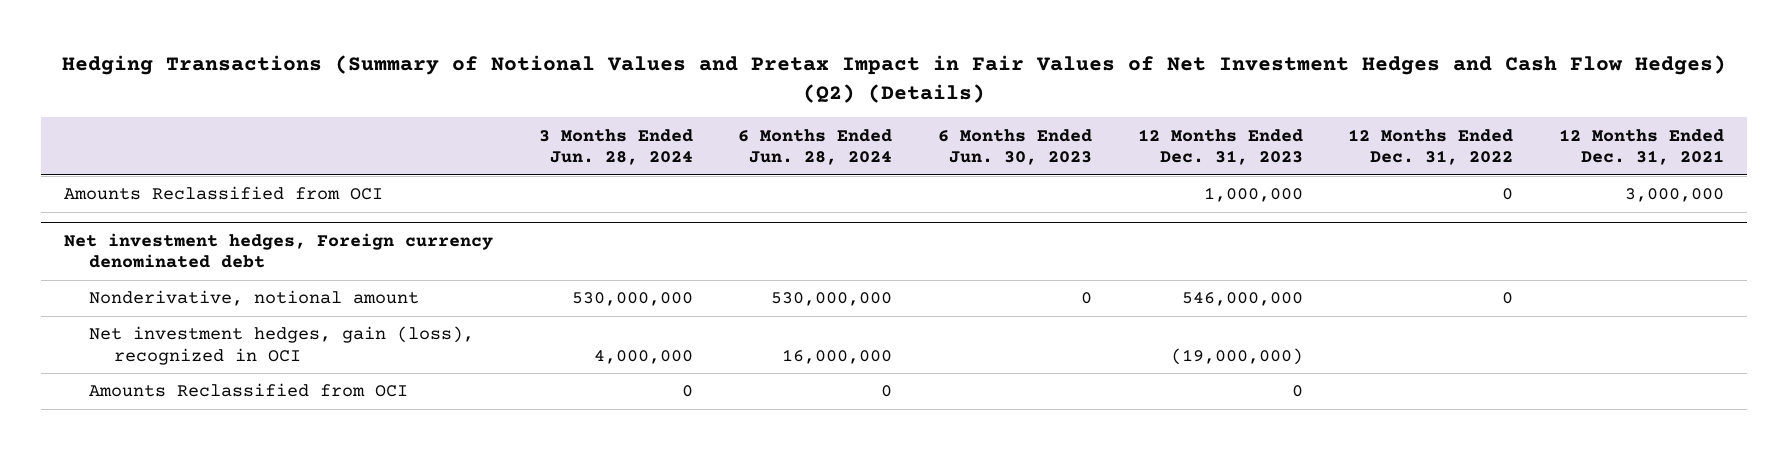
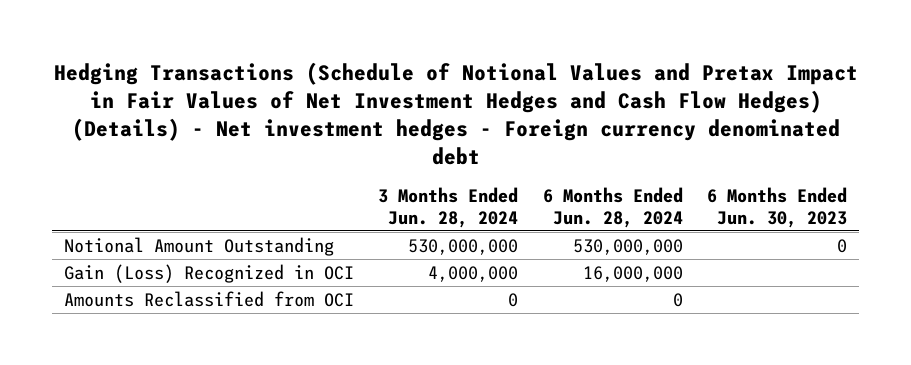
[62,55,1727,103] Hedging Transactions (Summary of Notional Values and Pretax Impact in Fair Values of Net Investment Hedges and Cash Flow Hedges) (Q2) (Details) -> [53,62,858,166] Hedging Transactions (Schedule of Notional Values and Pretax Impact in Fair Values of Net Investment Hedges and Cash Flow Hedges) (Details) - Net investment hedges - Foreign currency denominated debt
[1137,128,1303,166] 12 Months Ended Dec. 31, 2023 -> none
[1348,128,1514,166] 12 Months Ended Dec. 31, 2022 -> none
[1558,128,1724,166] 12 Months Ended Dec. 31, 2021 -> none
[64,186,384,201] Amounts Reclassified from OCI -> none
[64,232,494,269] Net investment hedges, Foreign currency denominated debt -> none
[89,290,420,307] Nonderivative, notional amount -> [64,236,335,256] Notional Amount Outstanding
[89,326,475,365] Net investment hedges, gain (loss), recognized in OCI -> [64,263,355,283] Gain (Loss) Recognized in OCI

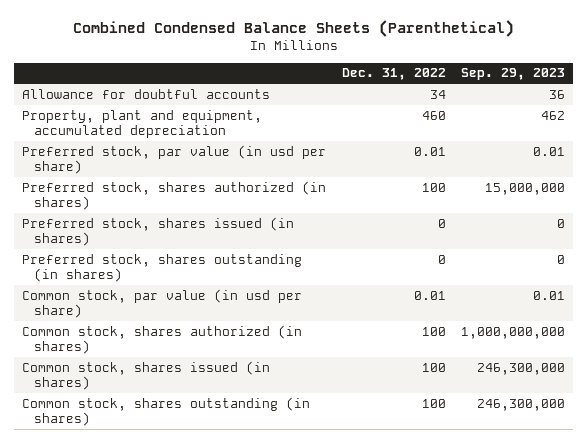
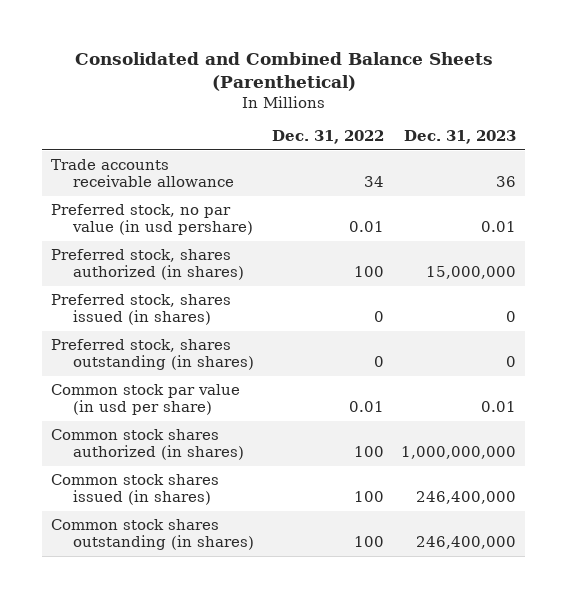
[72,20,514,38] Combined Condensed Balance Sheets (Parenthetical) -> [74,52,493,92] Consolidated and Combined Balance Sheets (Parenthetical)
[461,68,566,81] Sep. 29, 2023 -> none
none -> [404,130,517,145] Dec. 31, 2023
[21,109,262,139] Property, plant and equipment, accumulated depreciation -> none
[21,88,270,99] Allowance for doubtful accounts -> [51,158,235,188] Trade accounts receivable allowance
[21,144,326,175] Preferred stock, par value (in usd per share) -> [51,203,254,236] Preferred stock, no par value (in usd pershare)
[21,288,302,319] Common stock, par value (in usd per share) -> [51,383,241,416] Common stock par value (in usd per share)
[21,324,302,355] Common stock, shares authorized (in shares) -> [51,428,245,461] Common stock shares authorized (in shares)
[21,360,270,391] Common stock, shares issued (in shares) -> [51,473,220,506] Common stock shares issued (in shares)
[21,396,310,427] Common stock, shares outstanding (in shares) -> [51,518,255,551] Common stock shares outstanding (in shares)

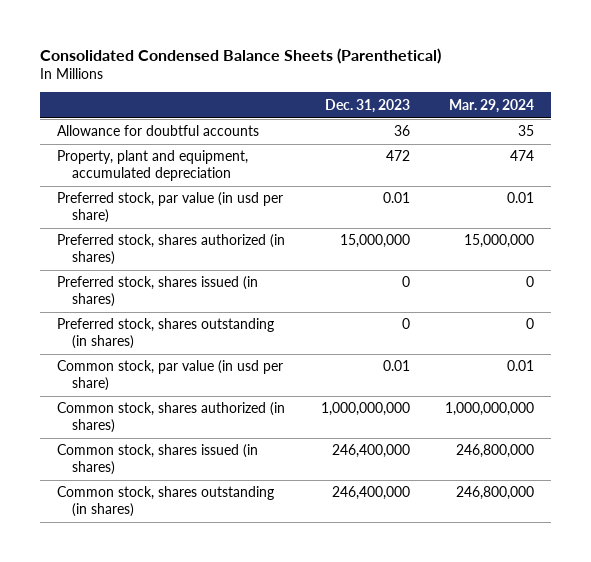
[74,52,493,92] Consolidated and Combined Balance Sheets (Parenthetical) -> [39,47,441,64] Consolidated Condensed Balance Sheets (Parenthetical)
[271,130,384,145] Dec. 31, 2022 -> none
none -> [448,98,534,113] Mar. 29, 2024
[51,158,235,188] Trade accounts receivable allowance -> [57,125,260,137] Allowance for doubtful accounts
none -> [57,150,249,181] Property, plant and equipment, accumulated depreciation
[51,203,254,236] Preferred stock, no par value (in usd pershare) -> [57,192,284,223] Preferred stock, par value (in usd per share)
[51,383,241,416] Common stock par value (in usd per share) -> [57,360,284,391] Common stock, par value (in usd per share)
[51,428,245,461] Common stock shares authorized (in shares) -> [57,402,286,433] Common stock, shares authorized (in shares)
[51,473,220,506] Common stock shares issued (in shares) -> [57,444,259,475] Common stock, shares issued (in shares)
[51,518,255,551] Common stock shares outstanding (in shares) -> [57,486,275,517] Common stock, shares outstanding (in shares)

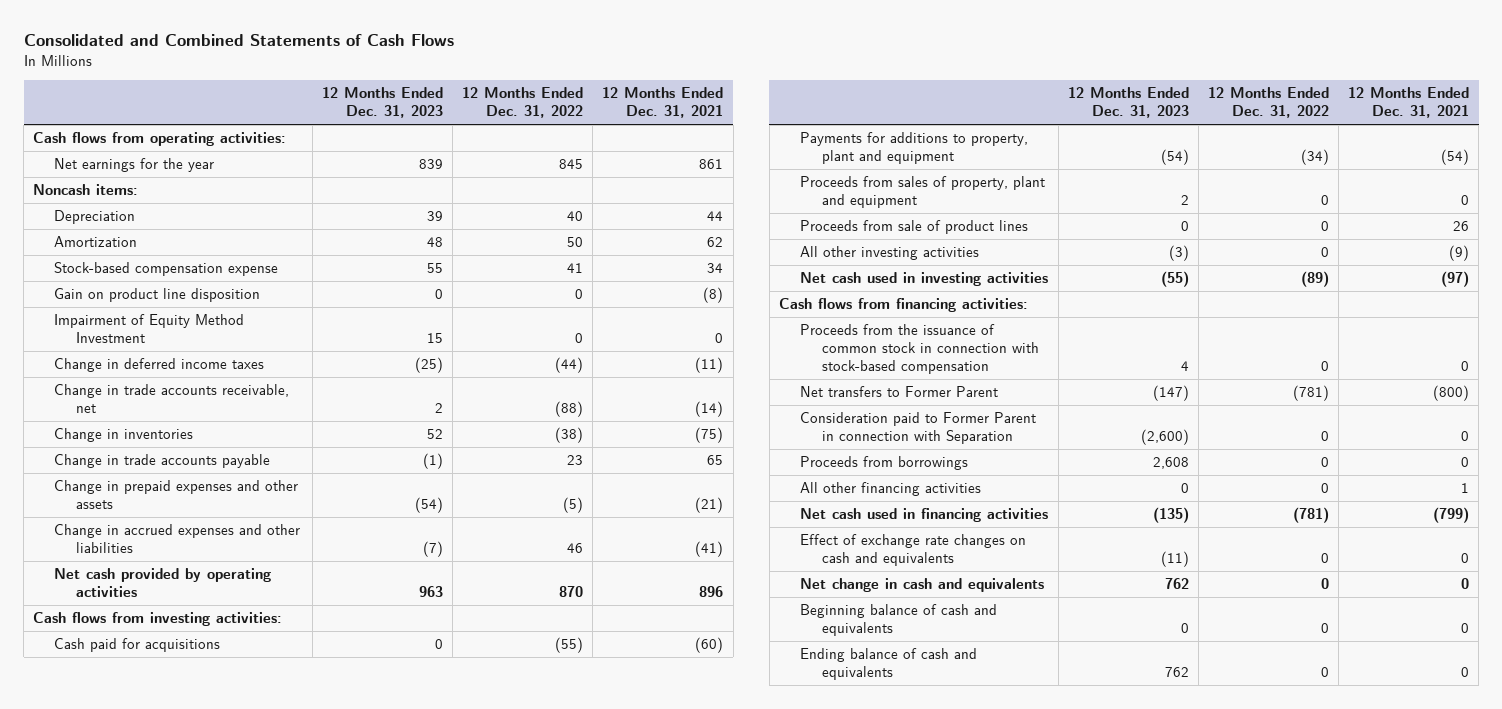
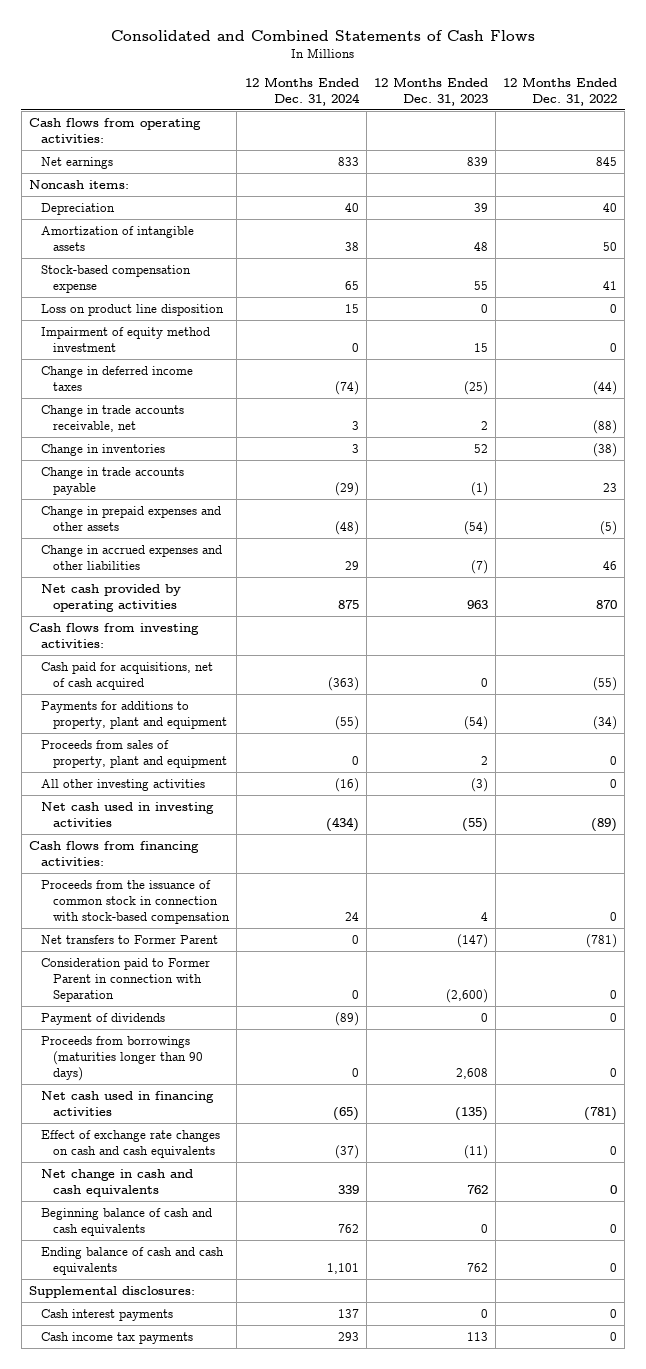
[602,87,724,119] 12 Months Ended Dec. 31, 2021 -> none
none -> [244,76,360,106] 12 Months Ended Dec. 31, 2024
[54,158,215,173] Net earnings for the year -> [41,156,114,169] Net earnings
[54,236,138,248] Amortization -> [41,225,195,251] Amortization of intangible assets
[54,288,261,303] Gain on product line disposition -> [41,303,225,316] Loss on product line disposition
[54,314,245,343] Impairment of Equity Method Investment -> [41,326,211,352] Impairment of equity method investment
[54,638,221,653] Cash paid for acquisitions -> [41,661,214,690] Cash paid for acquisitions, net of cash acquired
[800,220,1029,235] Proceeds from sale of product lines -> none
[800,482,982,497] All other financing activities -> none
none -> [41,1012,166,1025] Payment of dividends
[800,456,969,471] Proceeds from borrowings -> [41,1035,204,1081] Proceeds from borrowings (maturities longer than 90 days)
[800,534,1027,566] Effect of exchange rate changes on cash and equivalents -> [41,1129,221,1158] Effect of exchange rate changes on cash and cash equivalents
[800,578,1045,593] Net change in cash and equivalents -> [41,1168,194,1197] Net change in cash and cash equivalents
[800,604,998,636] Beginning balance of cash and equivalents -> [41,1207,213,1236] Beginning balance of cash and cash equivalents
[800,648,978,680] Ending balance of cash and equivalents -> [41,1246,225,1275] Ending balance of cash and cash equivalents
none -> [29,1285,196,1298] Supplemental disclosures:
none -> [41,1308,174,1321] Cash interest payments
none -> [41,1331,194,1344] Cash income tax payments

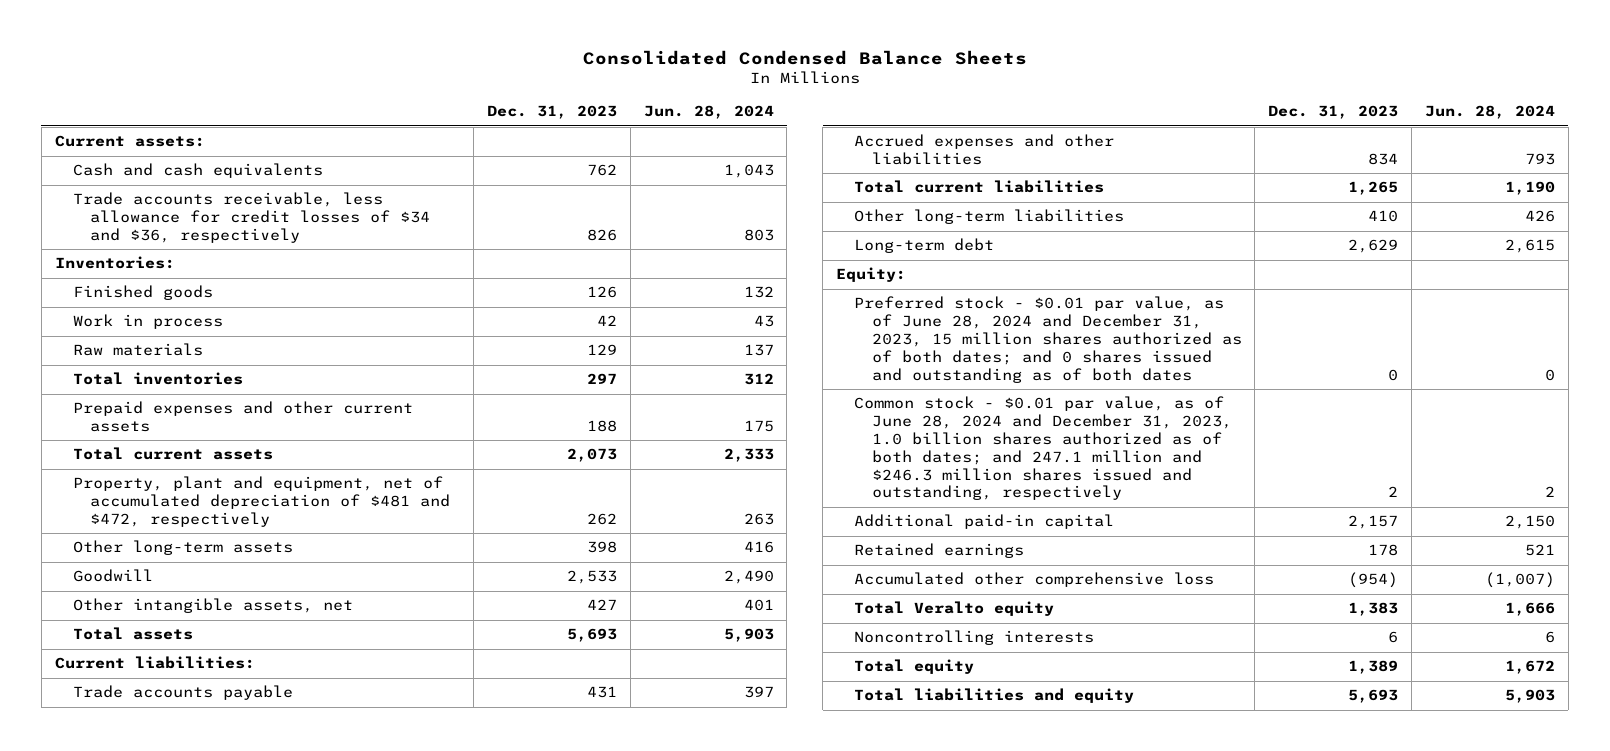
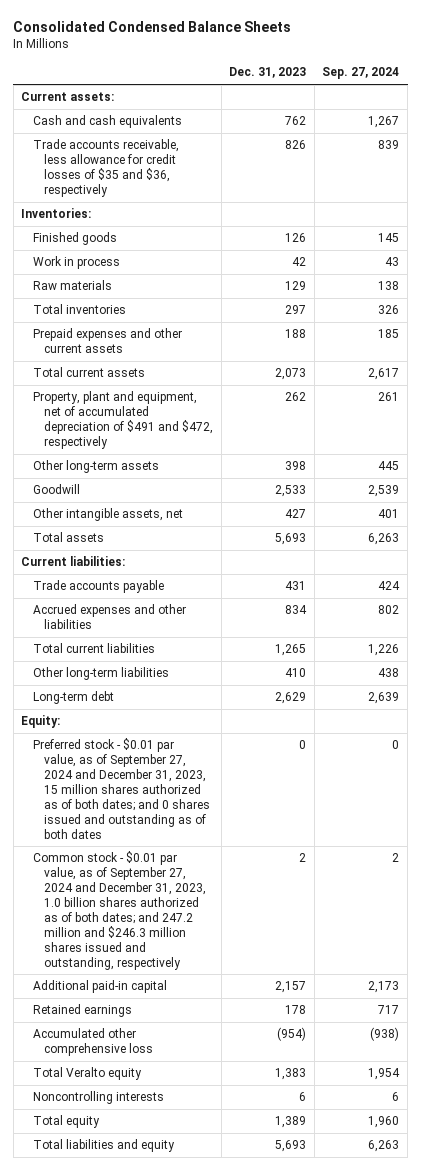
[643,105,774,120] Jun. 28, 2024 -> none
none -> [322,67,400,80] Sep. 27, 2024
[72,192,431,243] Trade accounts receivable, less allowance for credit losses of $34 and $36, respectively -> [32,139,179,197] Trade accounts receivable, less allowance for credit losses of $35 and $36, respectively
[72,476,451,527] Property, plant and equipment, net of accumulated depreciation of $481 and $472, respectively -> [32,391,214,449] Property, plant and equipment, net of accumulated depreciation of $491 and $472, respectively
[853,296,1242,383] Preferred stock - $0.01 par value, as of June 28, 2024 and December 31, 2023, 15 million shares authorized as of both dates; and 0 shares issued and outstanding as of both dates -> [32,738,211,839] Preferred stock - $0.01 par value, as of September 27, 2024 and December 31, 2023, 15 million shares authorized as of both dates; and 0 shares issued and outstanding as of both dates
[853,396,1232,501] Common stock - $0.01 par value, as of June 28, 2024 and December 31, 2023, 1.0 billion shares authorized as of both dates; and 247.1 million and $246.3 million shares issued and outstanding, respectively -> [32,851,207,970] Common stock - $0.01 par value, as of September 27, 2024 and December 31, 2023, 1.0 billion shares authorized as of both dates; and 247.2 million and $246.3 million shares issued and outstanding, respectively

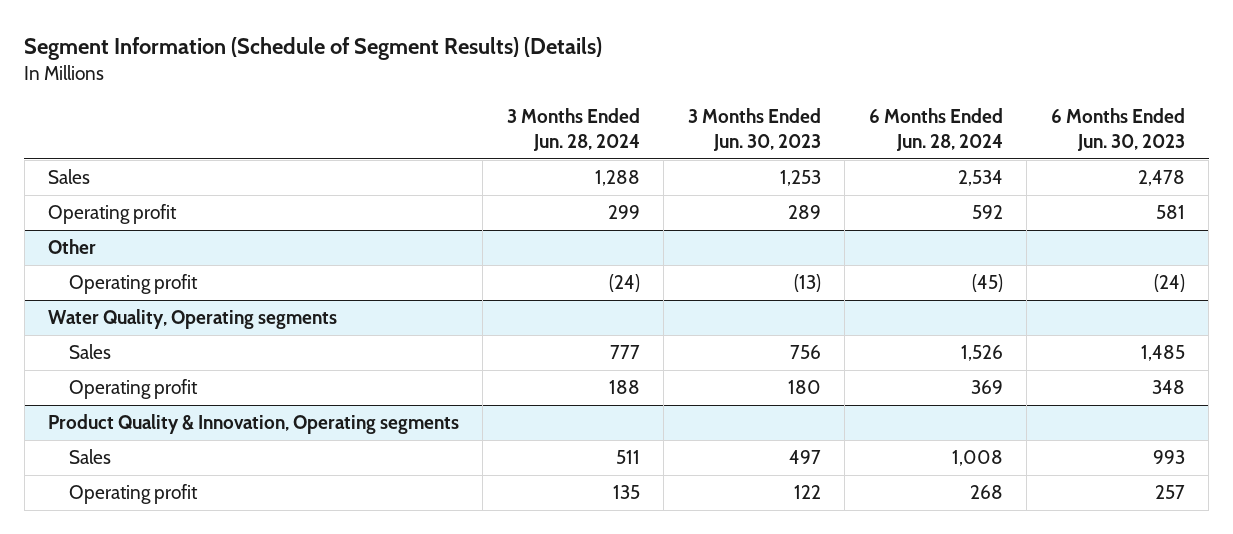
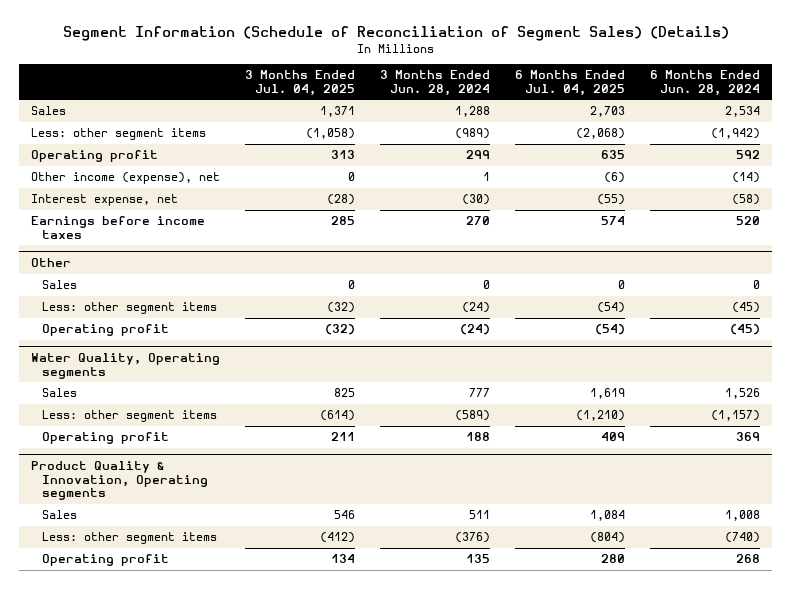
[24,36,603,60] Segment Information (Schedule of Segment Results) (Details) -> [62,25,729,41] Segment Information (Schedule of Reconciliation of Segment Sales) (Details)
[687,108,821,152] 3 Months Ended Jun. 30, 2023 -> none
[1050,108,1185,152] 6 Months Ended Jun. 30, 2023 -> none
none -> [245,70,356,96] 3 Months Ended Jul. 04, 2025
none -> [514,70,625,96] 6 Months Ended Jul. 04, 2025
none -> [31,128,207,141] Less: other segment items
none -> [31,172,221,185] Other income (expense), net
none -> [31,194,179,207] Interest expense, net
none -> [31,216,206,239] Earnings before income taxes
none -> [42,280,78,290] Sales
none -> [42,302,218,315] Less: other segment items
none -> [42,410,218,423] Less: other segment items
none -> [42,532,218,545] Less: other segment items

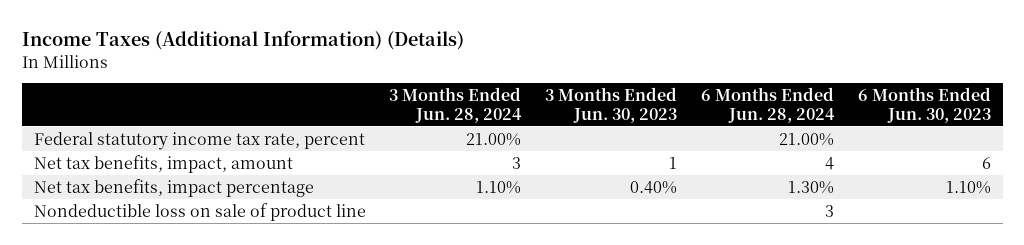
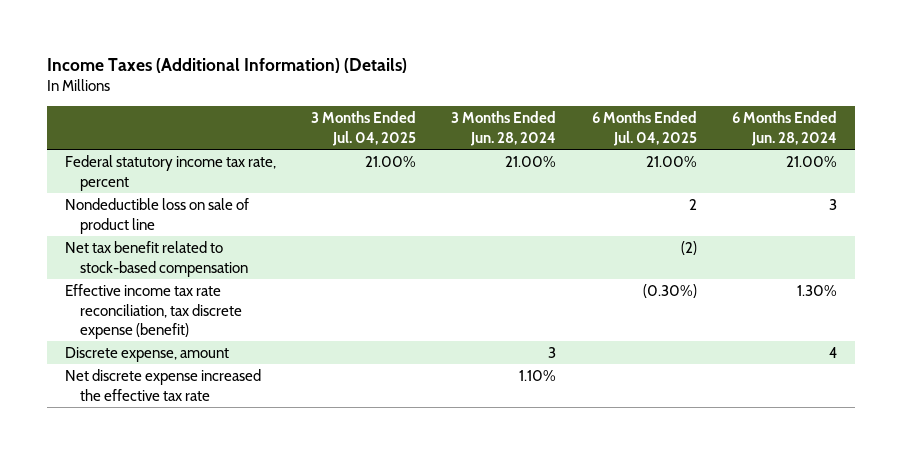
[545,86,678,123] 3 Months Ended Jun. 30, 2023 -> none
[857,86,991,123] 6 Months Ended Jun. 30, 2023 -> none
none -> [311,111,417,146] 3 Months Ended Jul. 04, 2025
none -> [591,111,697,146] 6 Months Ended Jul. 04, 2025
[33,154,293,173] Net tax benefits, impact, amount -> none
[33,178,314,197] Net tax benefits, impact percentage -> none
none -> [64,241,248,277] Net tax benefit related to stock-based compensation
none -> [64,284,242,340] Effective income tax rate reconciliation, tax discrete expense (benefit)
none -> [64,347,229,363] Discrete expense, amount
none -> [64,369,261,401] Net discrete expense increased the effective tax rate

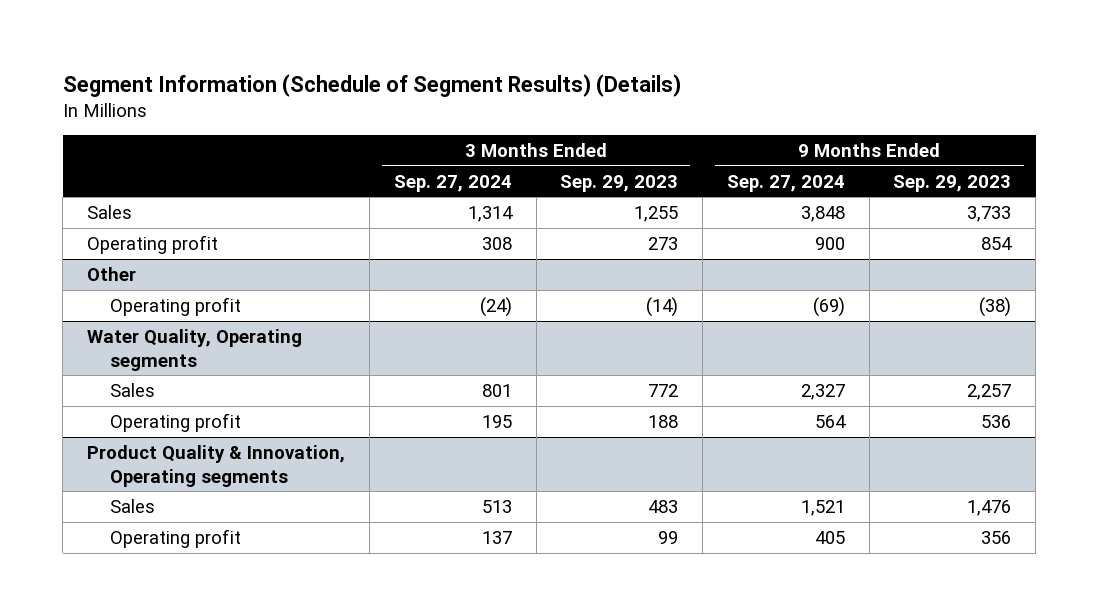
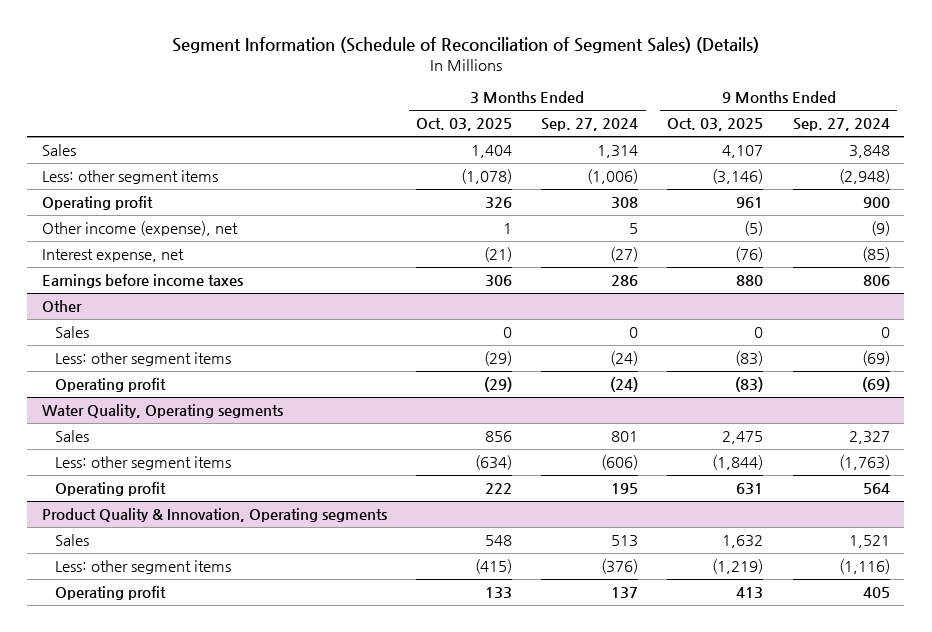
[62,73,681,97] Segment Information (Schedule of Segment Results) (Details) -> [171,36,759,53] Segment Information (Schedule of Reconciliation of Segment Sales) (Details)
[560,174,679,192] Sep. 29, 2023 -> none
[893,174,1012,192] Sep. 29, 2023 -> none
none -> [416,118,513,132] Oct. 03, 2025
none -> [667,118,764,132] Oct. 03, 2025
none -> [41,170,218,185] Less: other segment items
none -> [41,221,238,237] Other income (expense), net
none -> [41,249,184,263] Interest expense, net
none -> [41,274,243,289] Earnings before income taxes
none -> [54,326,89,339] Sales
none -> [54,352,231,367] Less: other segment items
none -> [54,456,231,471] Less: other segment items
none -> [54,560,231,575] Less: other segment items

